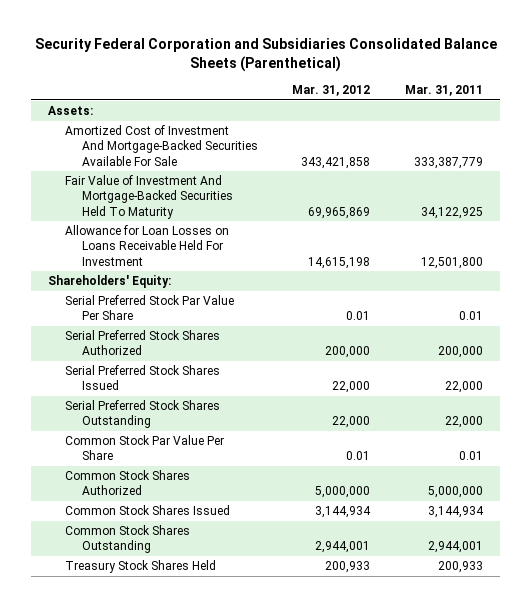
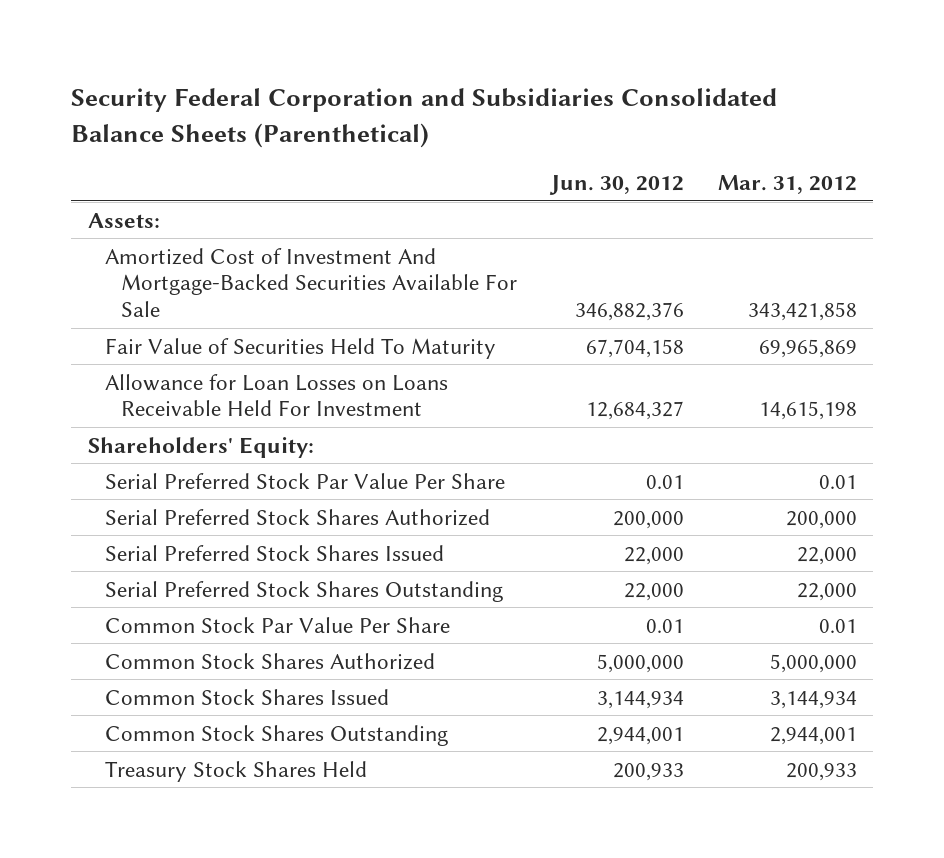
[405,85,484,97] Mar. 31, 2011 -> none
none -> [548,175,684,196] Jun. 30, 2012
[64,175,233,219] Fair Value of Investment And Mortgage-Backed Securities Held To Maturity -> [104,337,496,359] Fair Value of Securities Held To Maturity

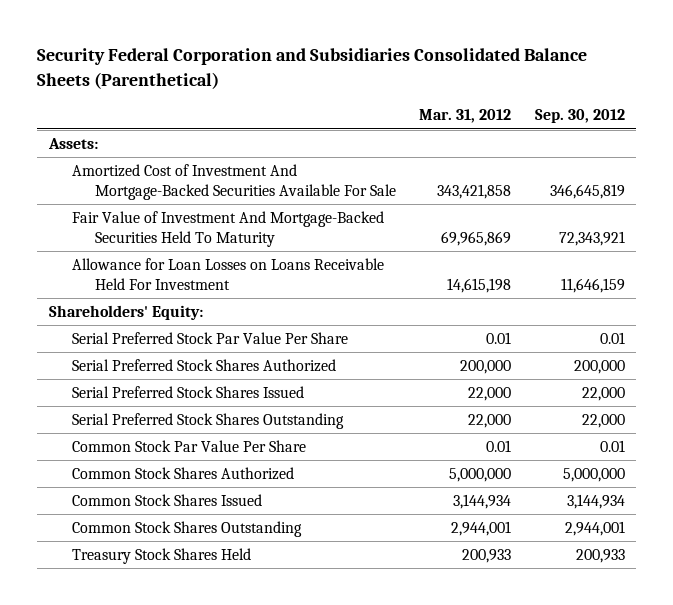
[548,175,684,196] Jun. 30, 2012 -> none
none -> [534,109,625,124] Sep. 30, 2012
[104,337,496,359] Fair Value of Securities Held To Maturity -> [71,210,384,248] Fair Value of Investment And Mortgage-Backed Securities Held To Maturity

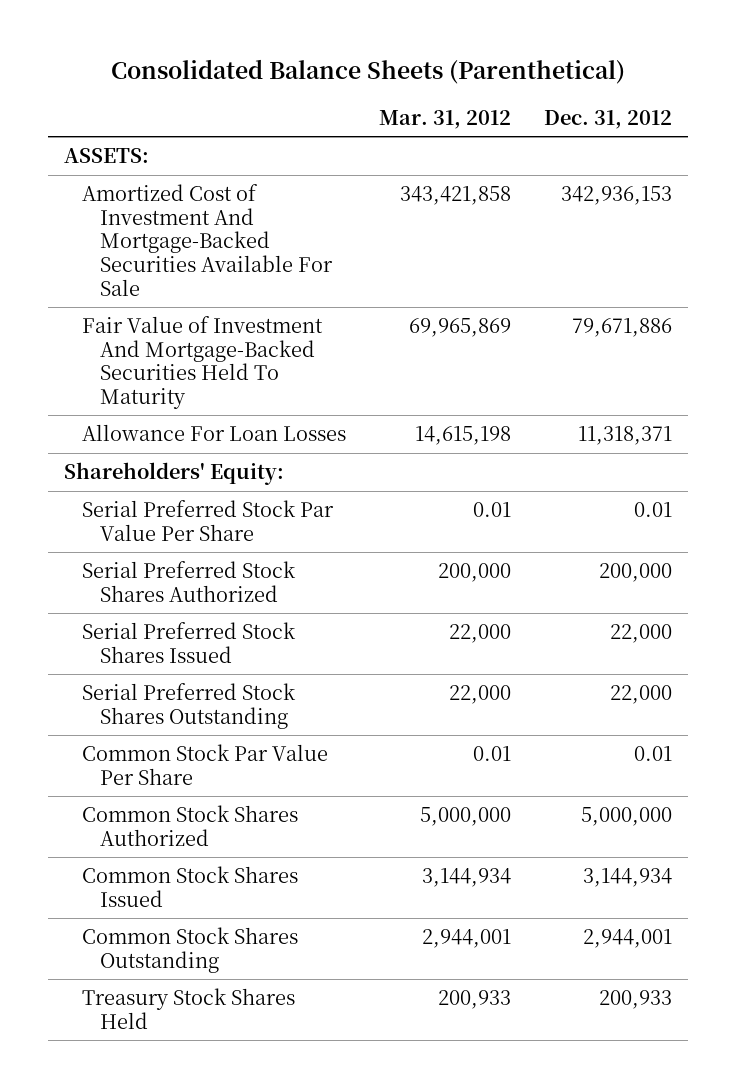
[37,48,588,89] Security Federal Corporation and Subsidiaries Consolidated Balance Sheets (Parenthetical) -> [111,58,626,84] Consolidated Balance Sheets (Parenthetical)
[534,109,625,124] Sep. 30, 2012 -> none
none -> [543,109,672,129] Dec. 31, 2012
[47,137,98,149] Assets: -> [64,148,150,164] ASSETS:
[71,257,384,291] Allowance for Loan Losses on Loans Receivable Held For Investment -> [82,424,347,442] Allowance For Loan Losses

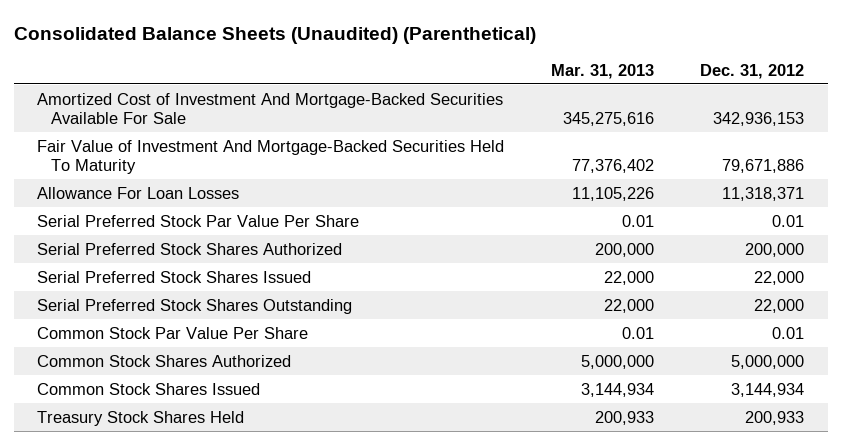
[111,58,626,84] Consolidated Balance Sheets (Parenthetical) -> [13,26,536,44] Consolidated Balance Sheets (Unaudited) (Parenthetical)
[379,109,512,129] Mar. 31, 2012 -> none
none -> [550,63,654,79] Mar. 31, 2013
[64,148,150,164] ASSETS: -> none
[64,462,285,486] Shareholders' Equity: -> none
[82,927,299,973] Common Stock Shares Outstanding -> none

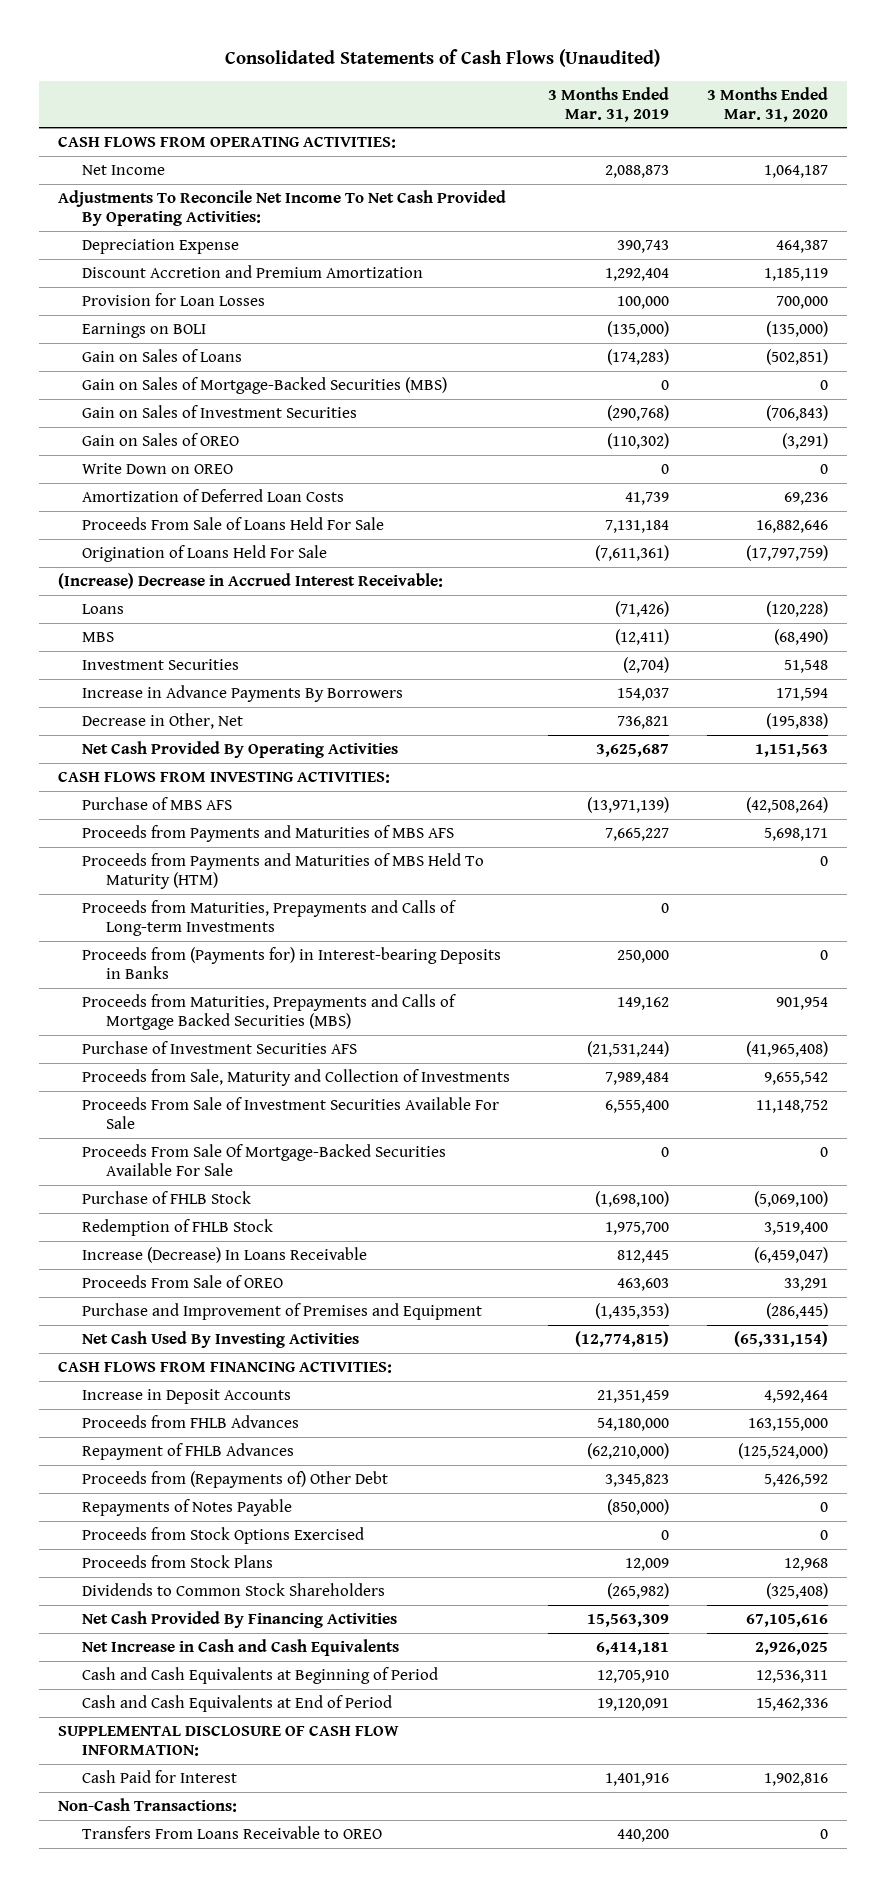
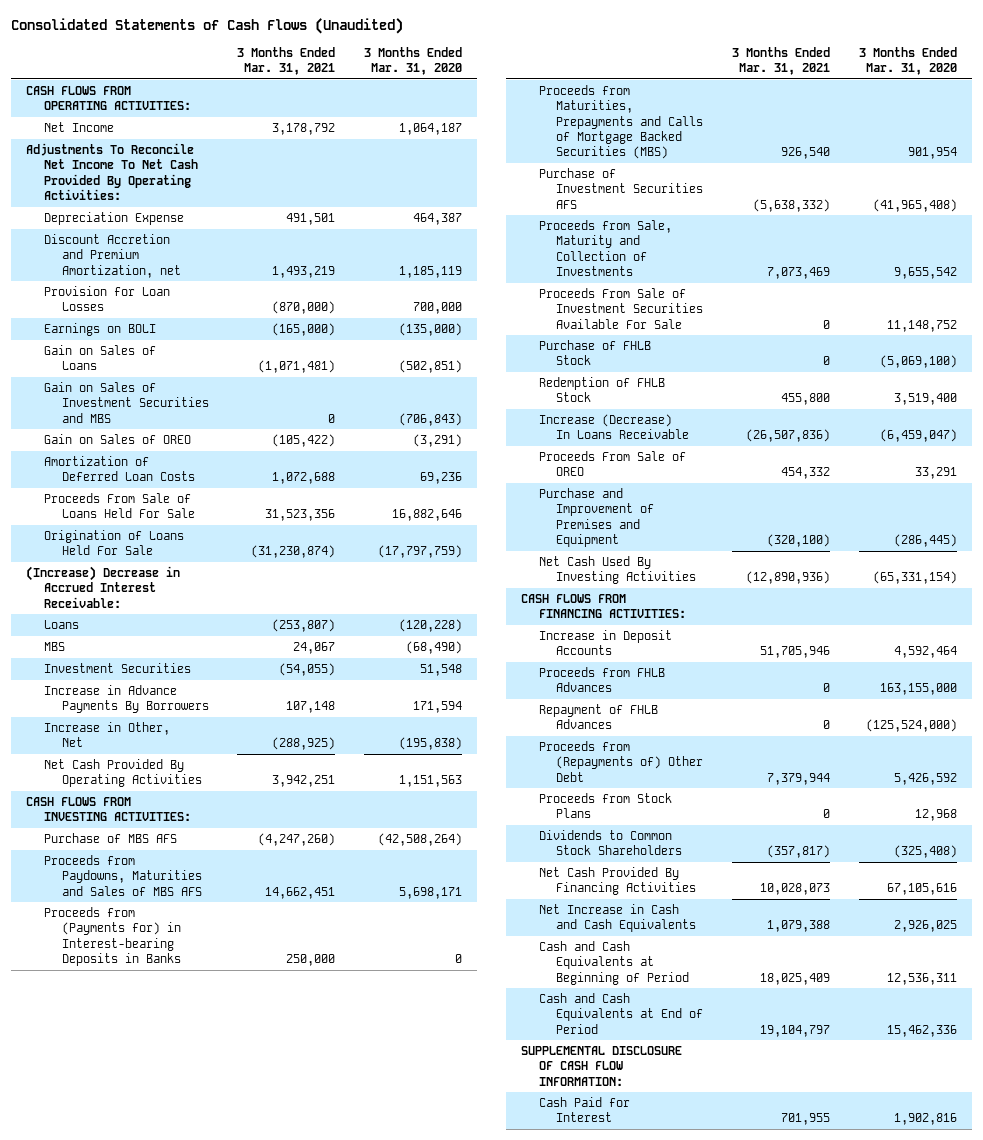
[547,86,669,122] 3 Months Ended Mar. 31, 2019 -> none
none -> [237,46,336,76] 3 Months Ended Mar. 31, 2021
[81,264,423,278] Discount Accretion and Premium Amortization -> [43,234,181,278] Discount Accretion and Premium Amortization, net
[81,376,447,394] Gain on Sales of Mortgage-Backed Securities (MBS) -> none
[81,404,357,418] Gain on Sales of Investment Securities -> [43,382,209,423] Gain on Sales of Investment Securities and MBS
[81,462,233,474] Write Down on OREO -> none
[81,712,243,729] Decrease in Other, Net -> [43,722,170,748] Increase in Other, Net
[81,852,484,889] Proceeds from Payments and Maturities of MBS Held To Maturity (HTM) -> none
[81,899,456,936] Proceeds from Maturities, Prepayments and Calls of Long-term Investments -> none
[81,824,454,842] Proceeds from Payments and Maturities of MBS AFS -> [43,855,202,896] Proceeds from Paydowns, Maturities and Sales of MBS AFS
[81,1143,446,1176] Proceeds From Sale Of Mortgage-Backed Securities Available For Sale -> none
[81,1498,292,1516] Repayments of Notes Payable -> none
[81,1526,364,1544] Proceeds from Stock Options Exercised -> none
[58,1797,238,1812] Non-Cash Transactions: -> none
[81,1825,382,1839] Transfers From Loans Receivable to OREO -> none

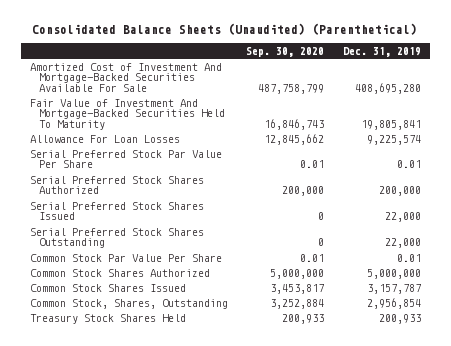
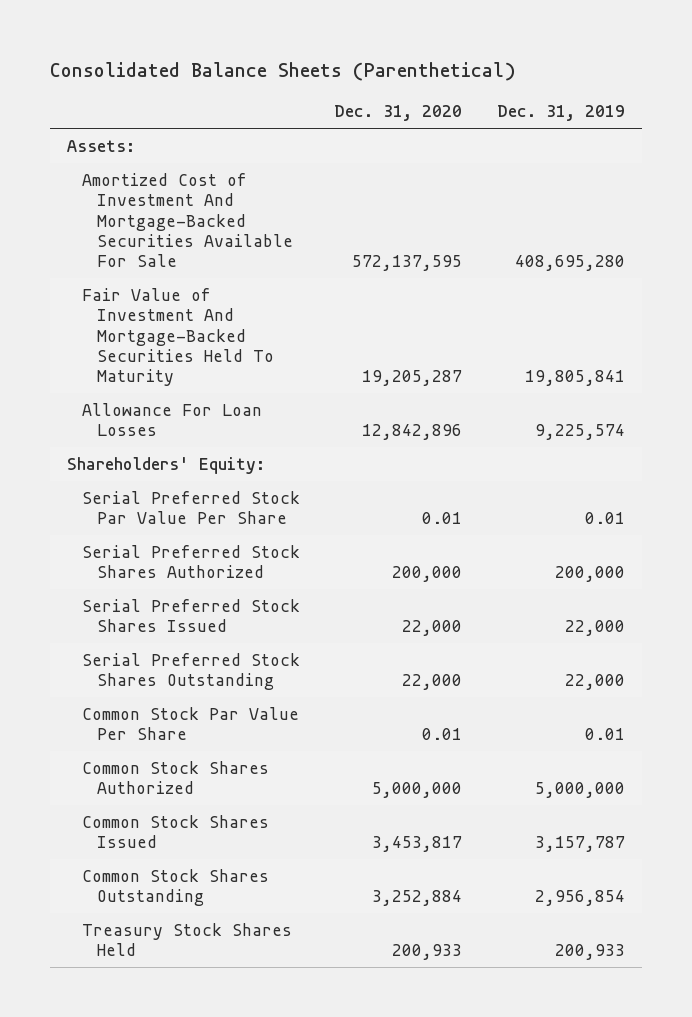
[32,23,418,36] Consolidated Balance Sheets (Unaudited) (Parenthetical) -> [49,62,516,82] Consolidated Balance Sheets (Parenthetical)
[246,46,325,57] Sep. 30, 2020 -> none
none -> [334,105,463,122] Dec. 31, 2020
none -> [67,139,136,152] Assets:
none -> [67,456,266,474] Shareholders' Equity:
[29,298,228,309] Common Stock, Shares, Outstanding -> [82,868,270,907] Common Stock Shares Outstanding

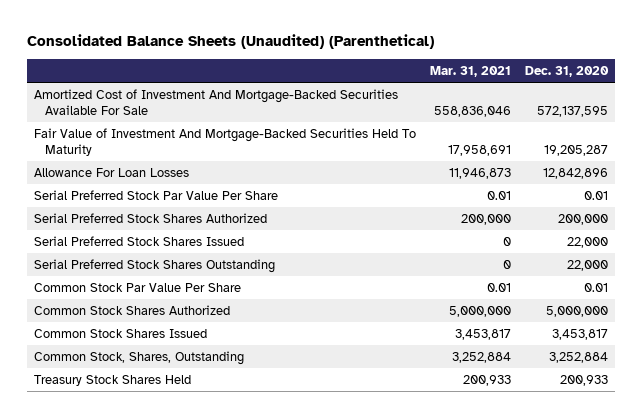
[49,62,516,82] Consolidated Balance Sheets (Parenthetical) -> [26,34,434,50] Consolidated Balance Sheets (Unaudited) (Parenthetical)
[496,105,625,122] Dec. 31, 2019 -> none
none -> [429,65,511,77] Mar. 31, 2021
[67,139,136,152] Assets: -> none
[67,456,266,474] Shareholders' Equity: -> none
[82,868,270,907] Common Stock Shares Outstanding -> [33,350,244,365] Common Stock, Shares, Outstanding

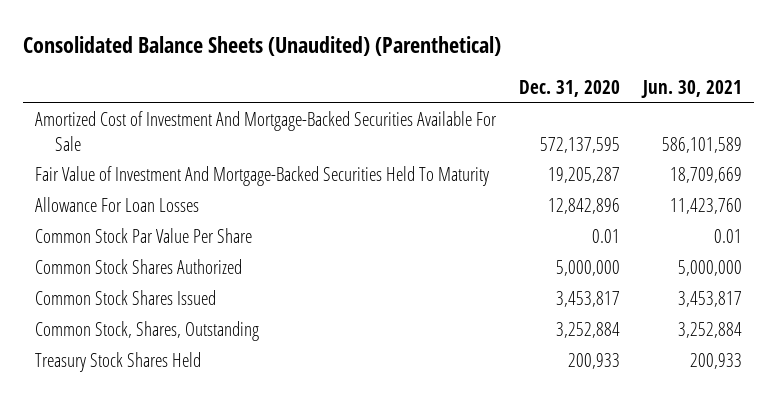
[429,65,511,77] Mar. 31, 2021 -> none
none -> [641,79,743,98] Jun. 30, 2021
[33,189,278,200] Serial Preferred Stock Par Value Per Share -> none
[33,212,267,223] Serial Preferred Stock Shares Authorized -> none
[33,235,244,246] Serial Preferred Stock Shares Issued -> none
[33,258,275,273] Serial Preferred Stock Shares Outstanding -> none

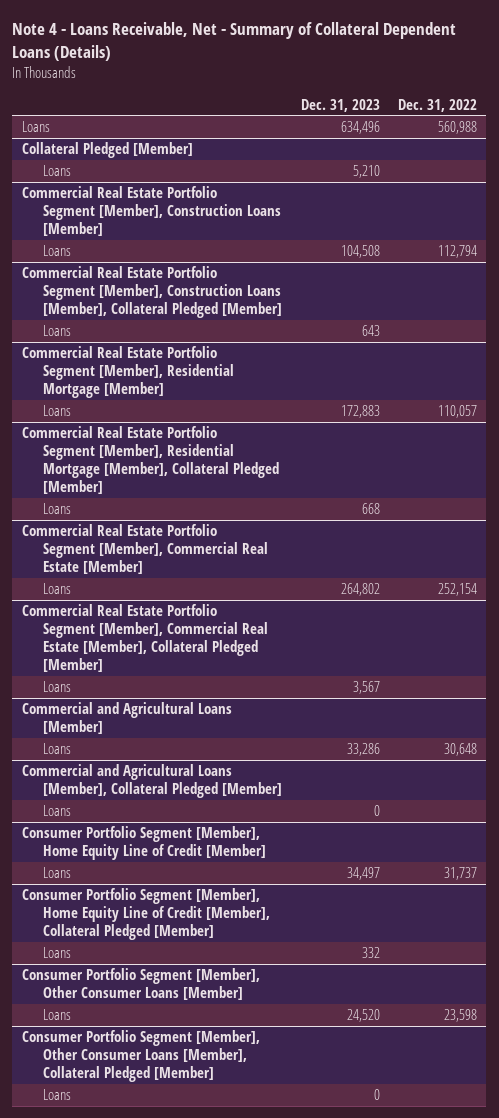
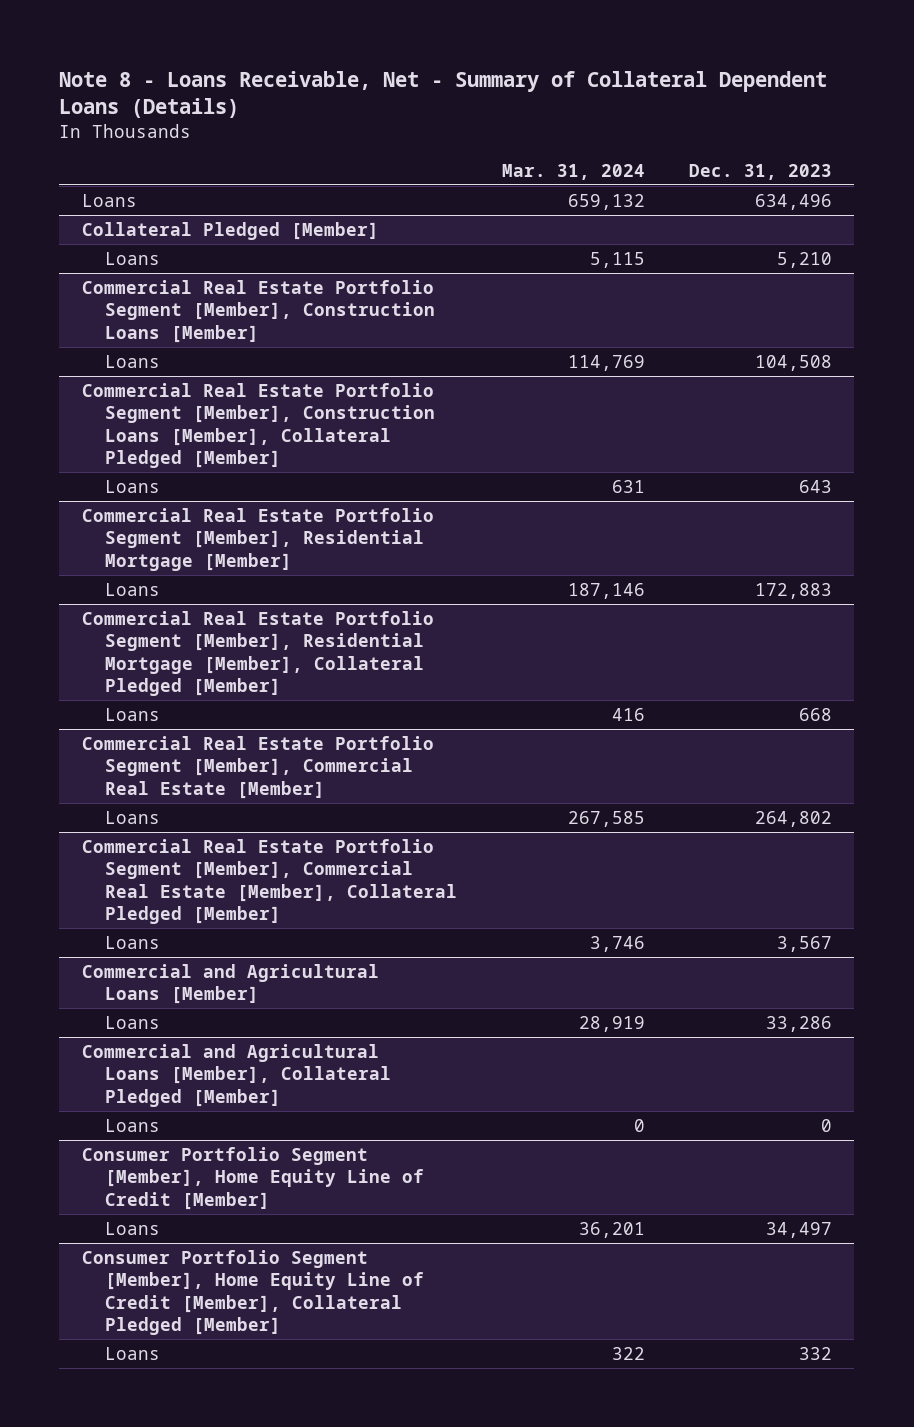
[12,22,457,62] Note 4 - Loans Receivable, Net - Summary of Collateral Dependent Loans (Details) -> [59,70,828,119] Note 8 - Loans Receivable, Net - Summary of Collateral Dependent Loans (Details)
[398,98,478,112] Dec. 31, 2022 -> none
none -> [501,163,645,180] Mar. 31, 2024
[21,968,260,1001] Consumer Portfolio Segment [Member], Other Consumer Loans [Member] -> none
[43,1009,72,1021] Loans -> none
[21,1030,260,1083] Consumer Portfolio Segment [Member], Other Consumer Loans [Member], Collateral Pledged [Member] -> none
[43,1089,72,1101] Loans -> none

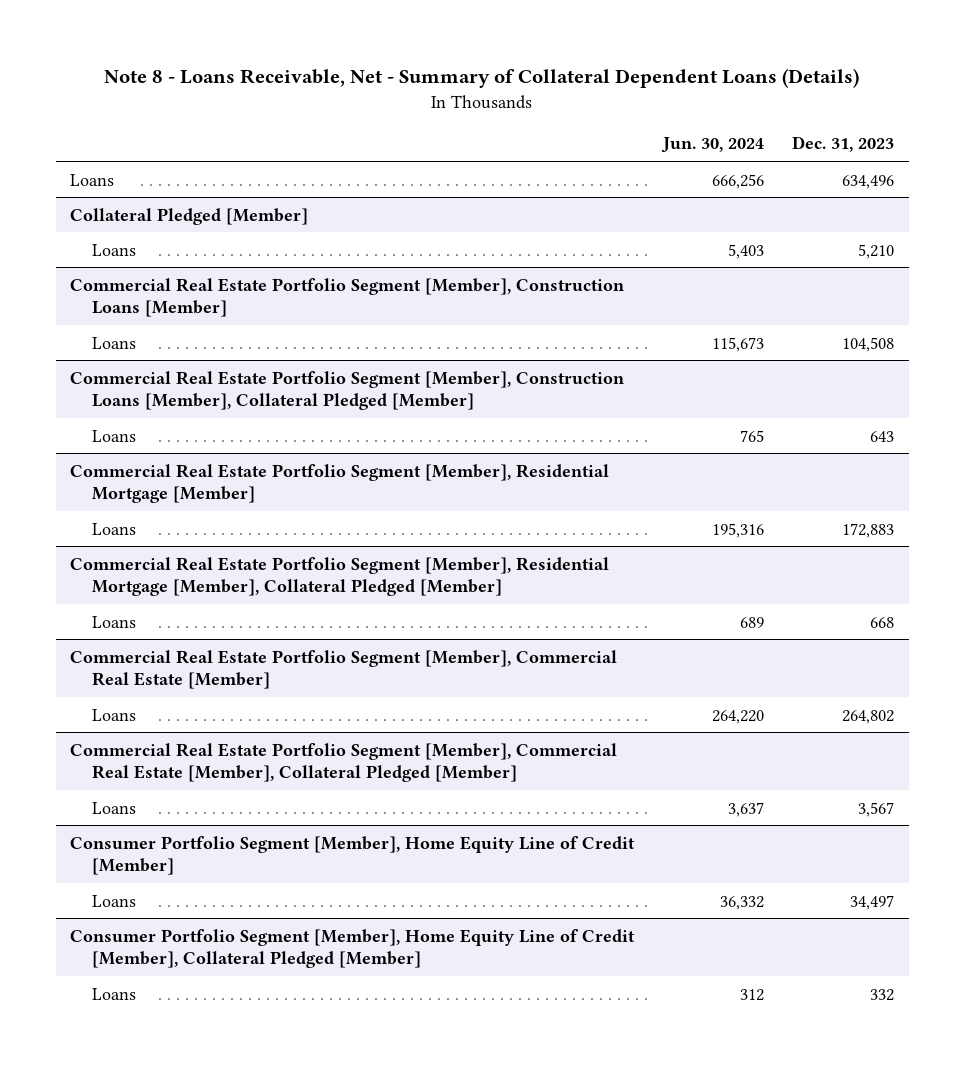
[501,163,645,180] Mar. 31, 2024 -> none
none -> [660,137,764,154] Jun. 30, 2024
[81,963,379,1005] Commercial and Agricultural Loans [Member] -> none
[105,1015,161,1029] Loans -> none
[81,1043,392,1107] Commercial and Agricultural Loans [Member], Collateral Pledged [Member] -> none
[105,1118,161,1132] Loans -> none

